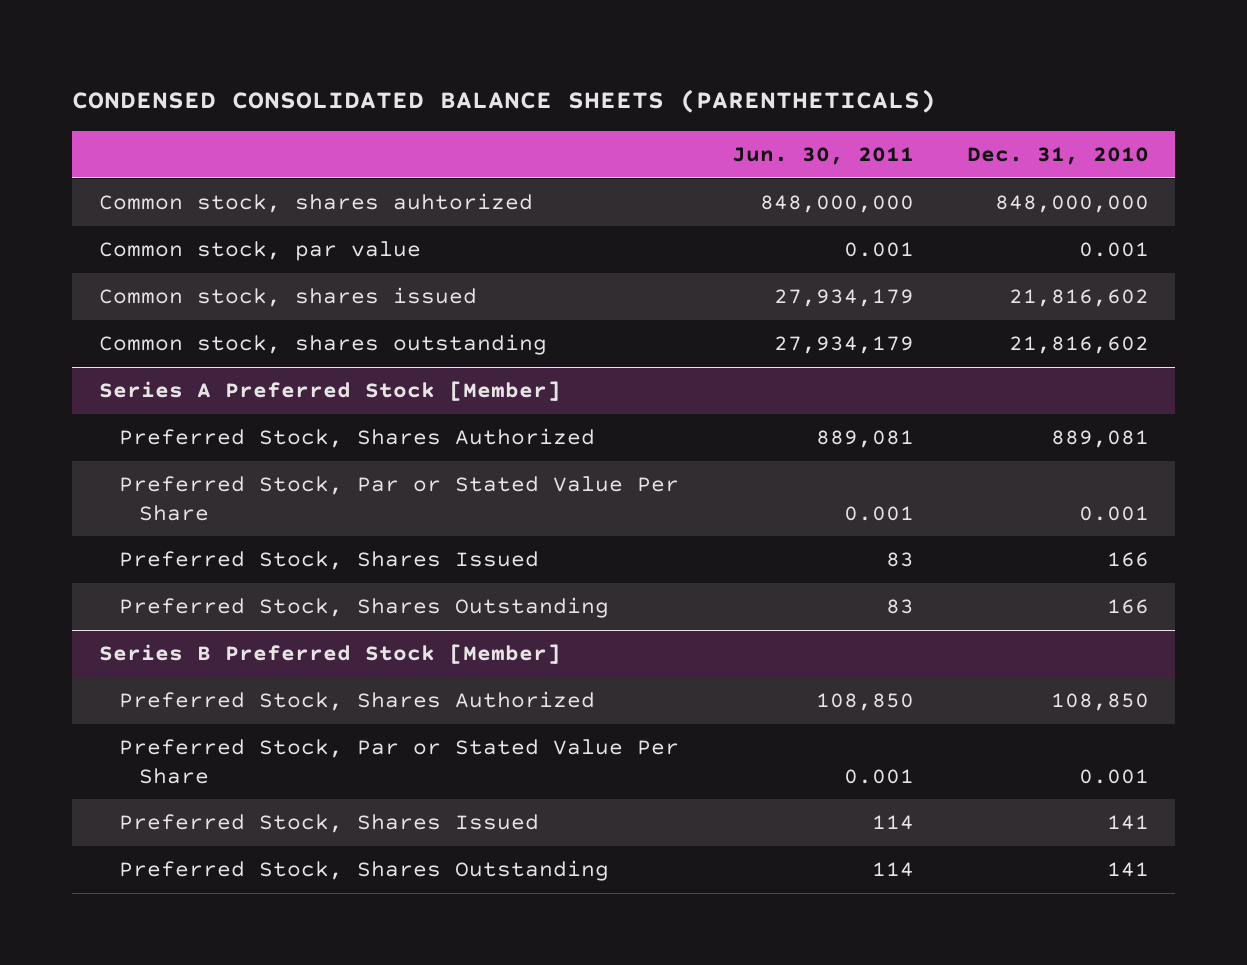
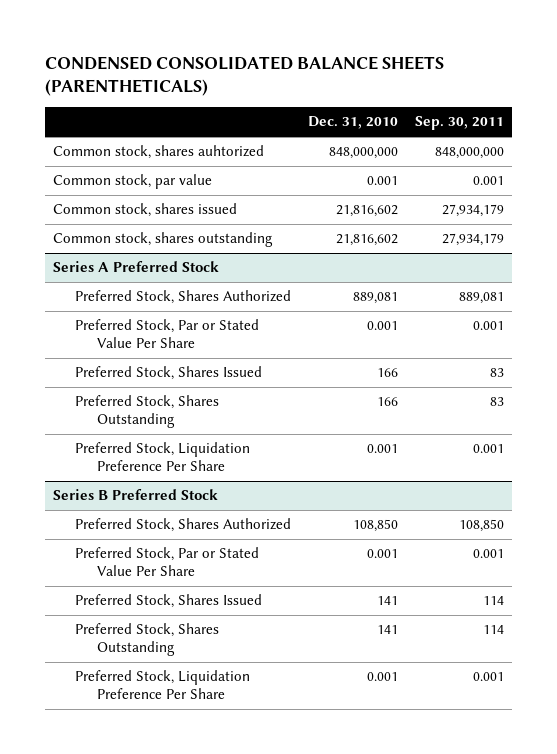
[731,147,914,166] Jun. 30, 2011 -> none
none -> [414,116,504,131] Sep. 30, 2011
[98,381,561,402] Series A Preferred Stock [Member] -> [53,261,220,273] Series A Preferred Stock
none -> [75,442,251,472] Preferred Stock, Liquidation Preference Per Share
[98,644,561,665] Series B Preferred Stock [Member] -> [53,489,219,501] Series B Preferred Stock
none -> [75,670,251,700] Preferred Stock, Liquidation Preference Per Share

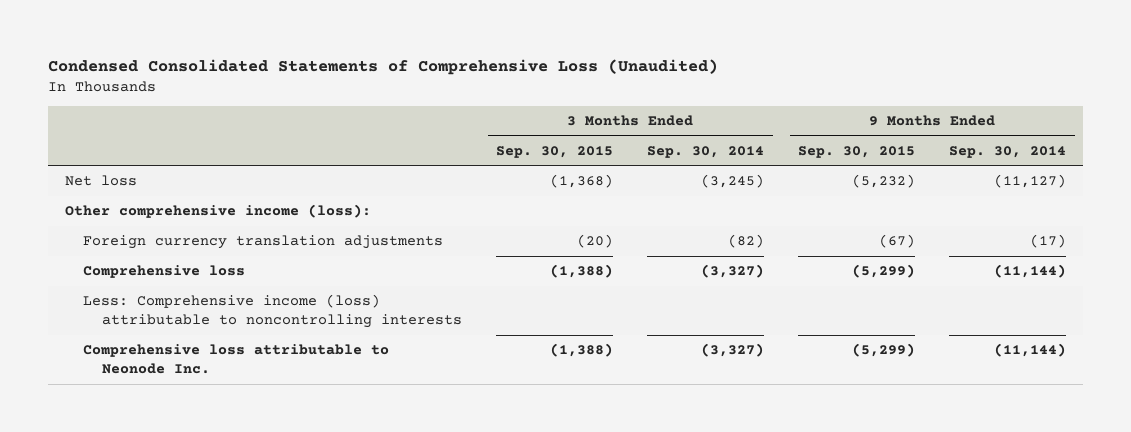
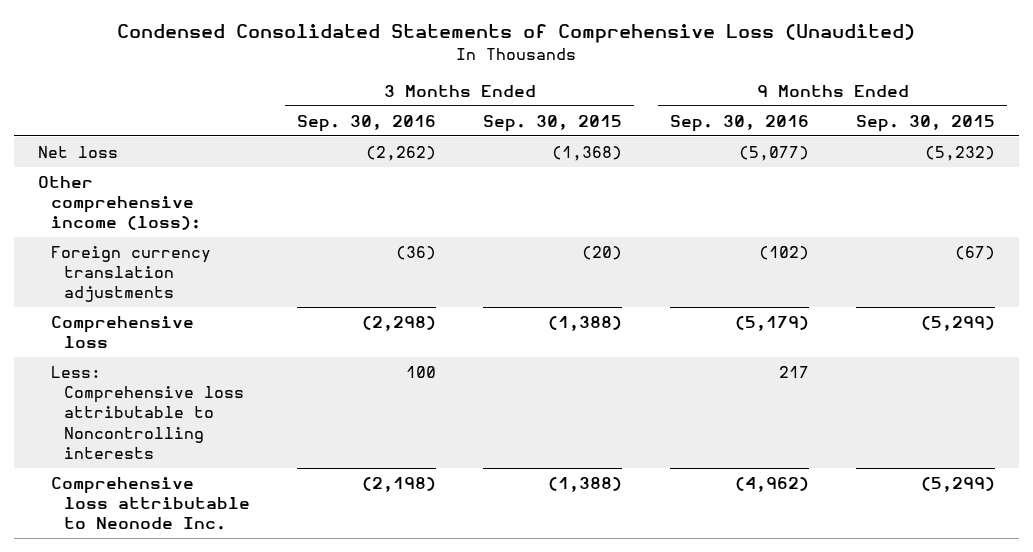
[647,145,765,158] Sep. 30, 2014 -> none
[949,145,1067,158] Sep. 30, 2014 -> none
none -> [297,114,437,132] Sep. 30, 2016
none -> [669,114,809,132] Sep. 30, 2016
[83,294,463,329] Less: Comprehensive income (loss) attributable to noncontrolling interests -> [50,366,244,459] Less: Comprehensive loss attributable to Noncontrolling interests

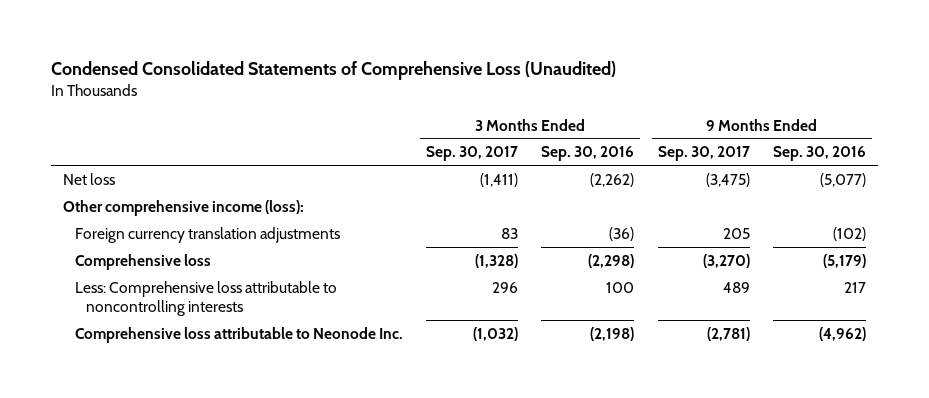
[483,114,623,132] Sep. 30, 2015 -> none
[856,114,996,132] Sep. 30, 2015 -> none
none -> [426,146,519,162] Sep. 30, 2017
none -> [657,146,750,162] Sep. 30, 2017
[50,366,244,459] Less: Comprehensive loss attributable to Noncontrolling interests -> [74,280,337,317] Less: Comprehensive loss attributable to noncontrolling interests

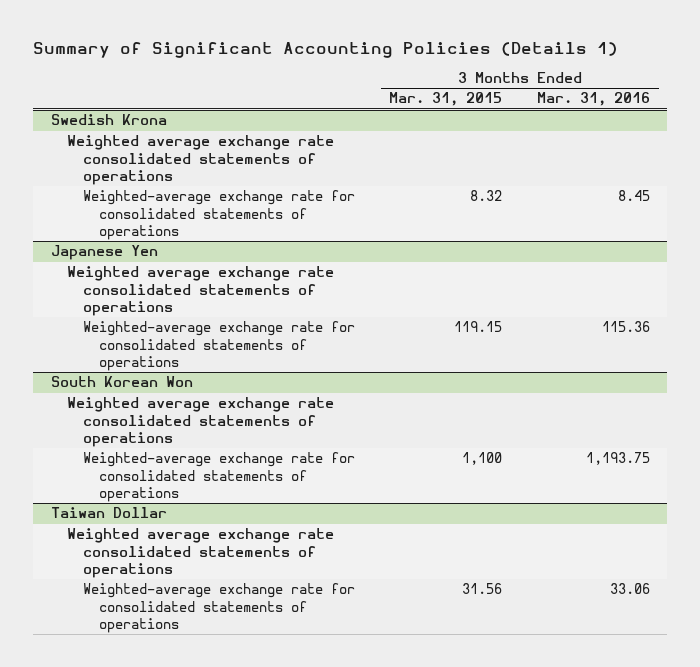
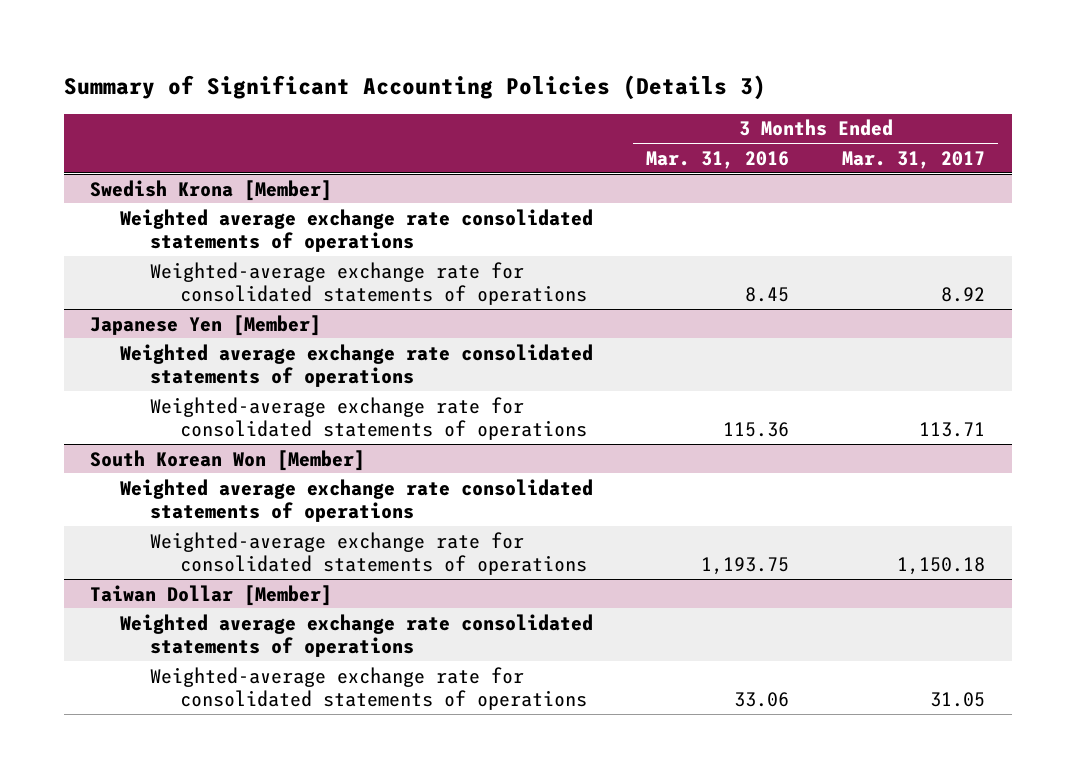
[33,42,619,59] Summary of Significant Accounting Policies (Details 1) -> [63,75,766,101] Summary of Significant Accounting Policies (Details 3)
[389,92,503,107] Mar. 31, 2015 -> none
none -> [842,150,986,169] Mar. 31, 2017
[50,114,167,126] Swedish Krona -> [90,179,333,201] Swedish Krona [Member]
[50,245,158,261] Japanese Yen -> [90,314,322,336] Japanese Yen [Member]
[50,376,193,388] South Korean Won -> [90,449,366,471] South Korean Won [Member]
[50,507,167,519] Taiwan Dollar -> [90,584,333,606] Taiwan Dollar [Member]

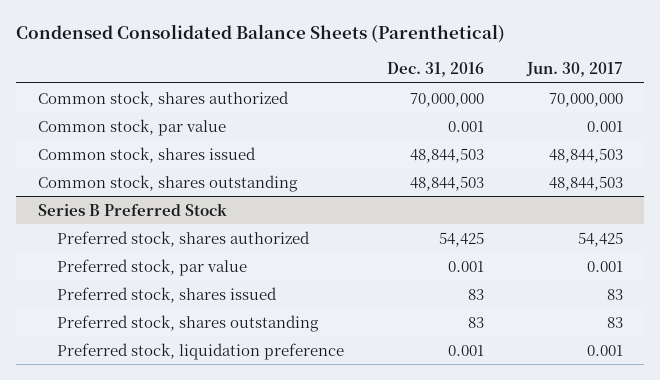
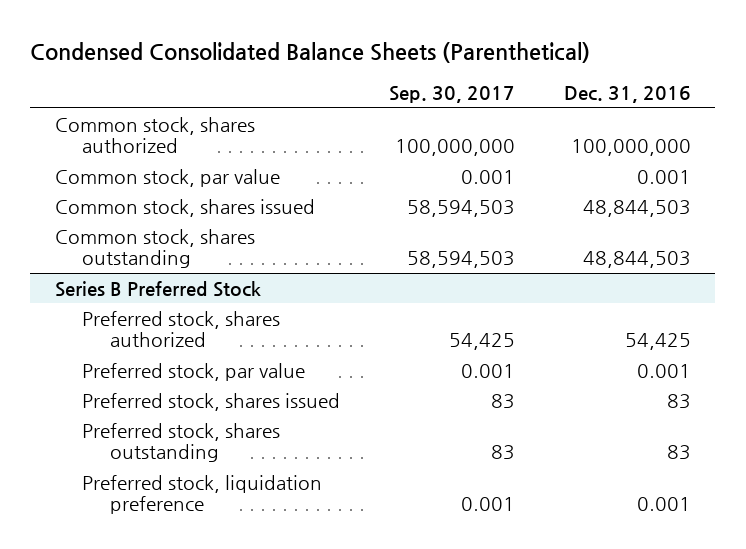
[525,61,623,77] Jun. 30, 2017 -> none
none -> [389,86,516,104] Sep. 30, 2017
[409,92,484,107] 70,000,000 -> [570,139,691,157] 100,000,000

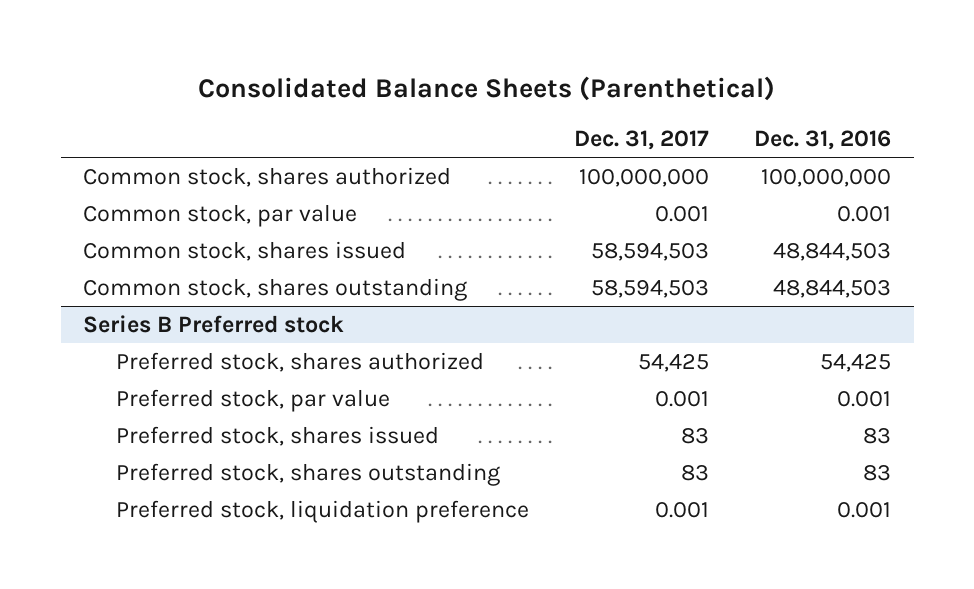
[30,42,591,64] Condensed Consolidated Balance Sheets (Parenthetical) -> [198,75,776,101] Consolidated Balance Sheets (Parenthetical)
[389,86,516,104] Sep. 30, 2017 -> none
none -> [574,130,710,151] Dec. 31, 2017
[54,280,261,297] Series B Preferred Stock -> [83,314,345,333] Series B Preferred stock

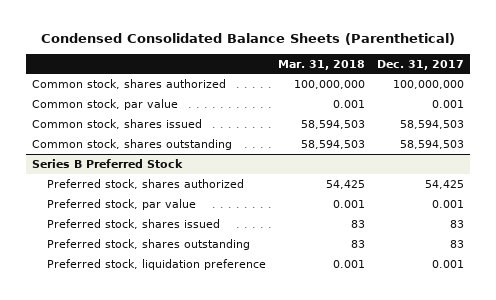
[198,75,776,101] Consolidated Balance Sheets (Parenthetical) -> [40,32,455,45] Condensed Consolidated Balance Sheets (Parenthetical)
[754,130,892,151] Dec. 31, 2016 -> none
none -> [278,59,366,70] Mar. 31, 2018
[83,314,345,333] Series B Preferred stock -> [31,158,183,168] Series B Preferred Stock

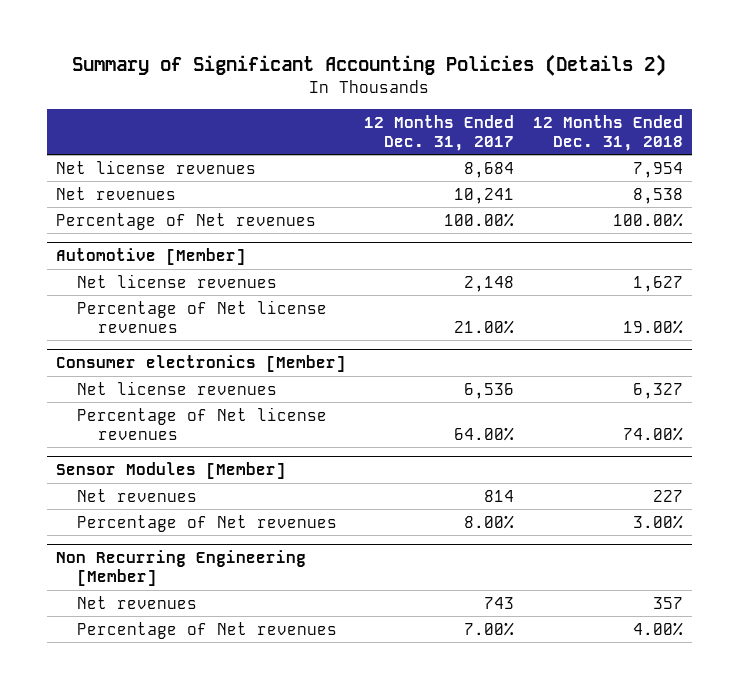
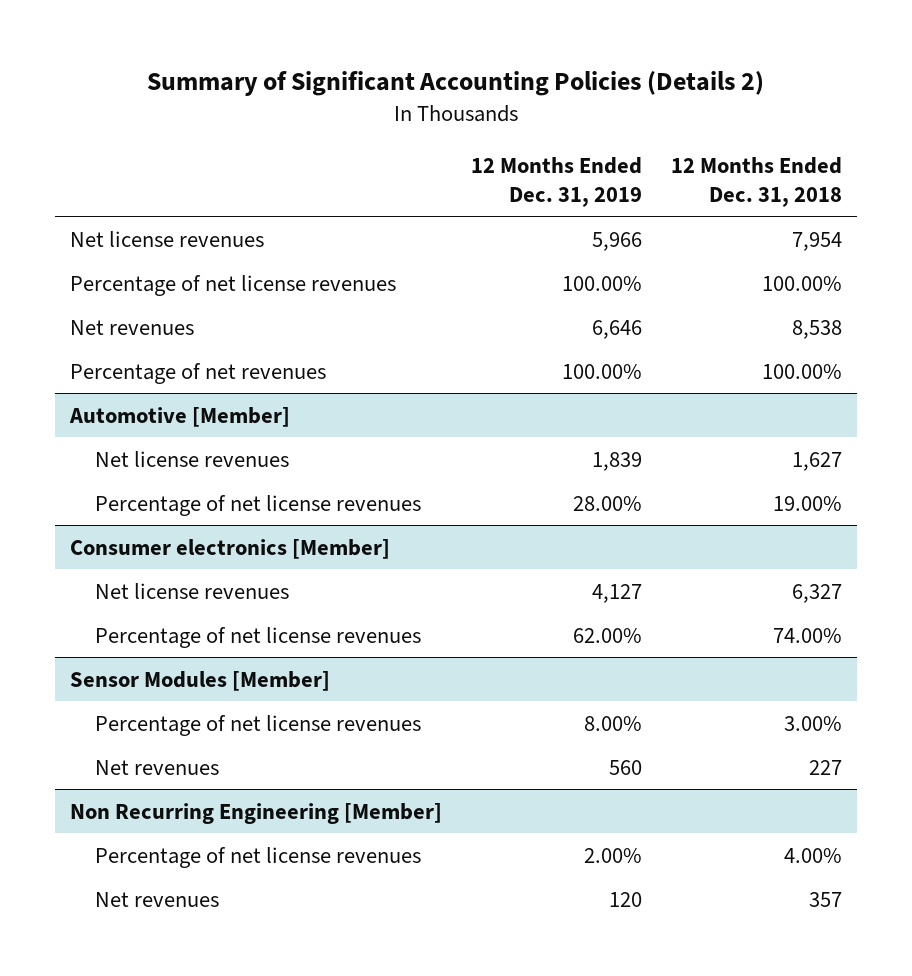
[364,114,515,151] 12 Months Ended Dec. 31, 2017 -> none
none -> [471,156,643,207] 12 Months Ended Dec. 31, 2019
none -> [69,274,396,296] Percentage of net license revenues
[55,212,316,230] Percentage of Net revenues -> [69,362,326,384] Percentage of net revenues
[76,299,327,333] Percentage of Net license revenues -> [94,494,421,516] Percentage of net license revenues
[76,406,327,440] Percentage of Net license revenues -> [94,626,421,648] Percentage of net license revenues
none -> [94,714,421,736] Percentage of net license revenues
[76,514,337,532] Percentage of Net revenues -> none
none -> [94,846,421,868] Percentage of net license revenues
[76,621,337,639] Percentage of Net revenues -> none

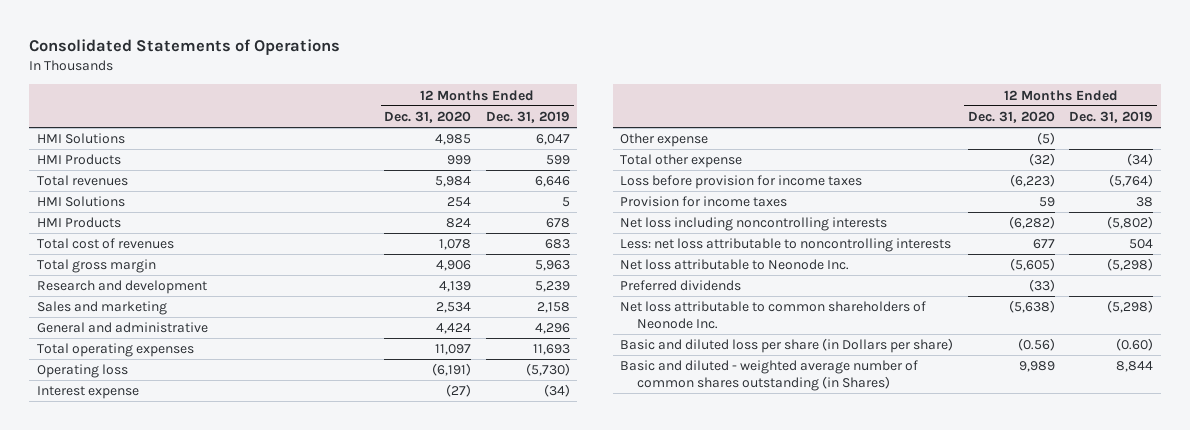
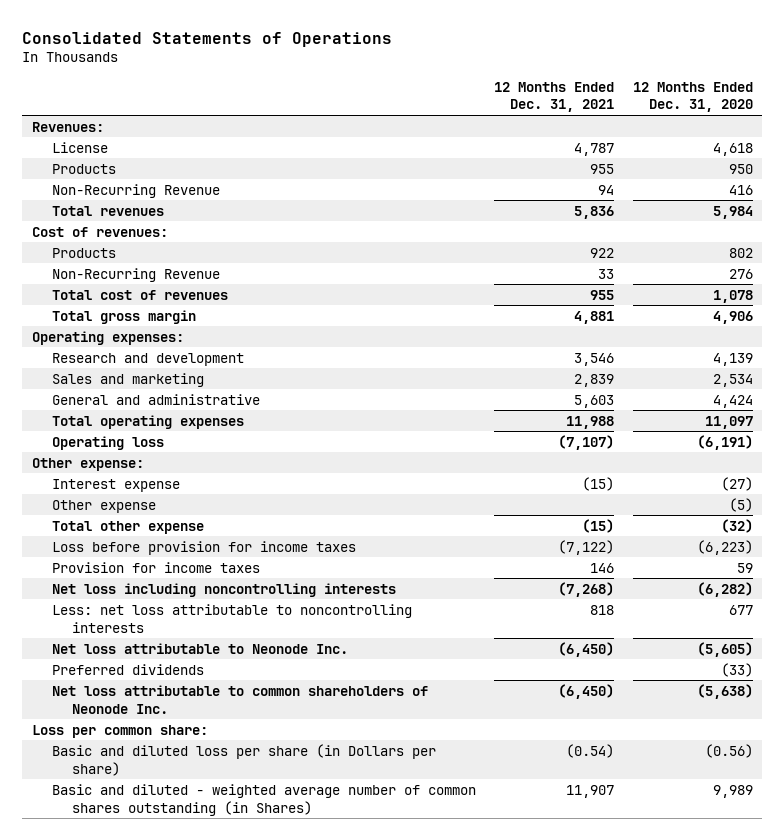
[485,110,570,123] Dec. 31, 2019 -> none
none -> [494,81,615,113] 12 Months Ended Dec. 31, 2021
[36,133,125,145] HMI Solutions -> none
none -> [31,121,104,132] Revenues:
none -> [51,141,108,153] License
[36,154,121,166] HMI Products -> [51,163,116,174] Products
[447,155,472,166] 999 -> [728,163,753,174] 950
none -> [51,183,220,198] Non-Recurring Revenue
[36,196,125,208] HMI Solutions -> none
none -> [31,226,168,237] Cost of revenues:
[36,217,121,229] HMI Products -> [51,247,116,258] Products
[446,218,472,229] 824 -> [728,247,753,258] 802
none -> [51,267,220,282] Non-Recurring Revenue
none -> [31,330,184,345] Operating expenses:
none -> [31,457,144,471] Other expense:
none -> [31,724,208,738] Loss per common share:

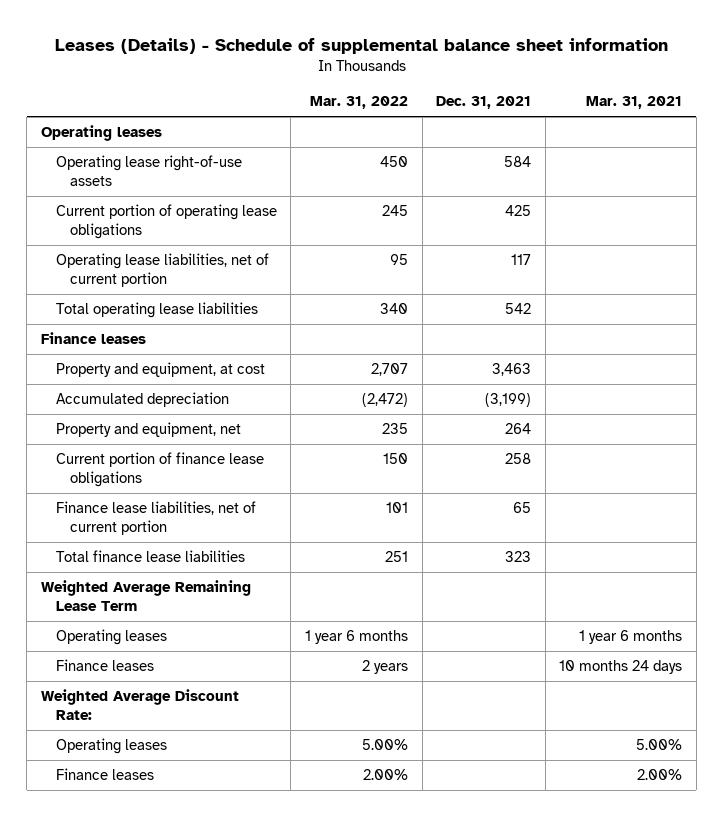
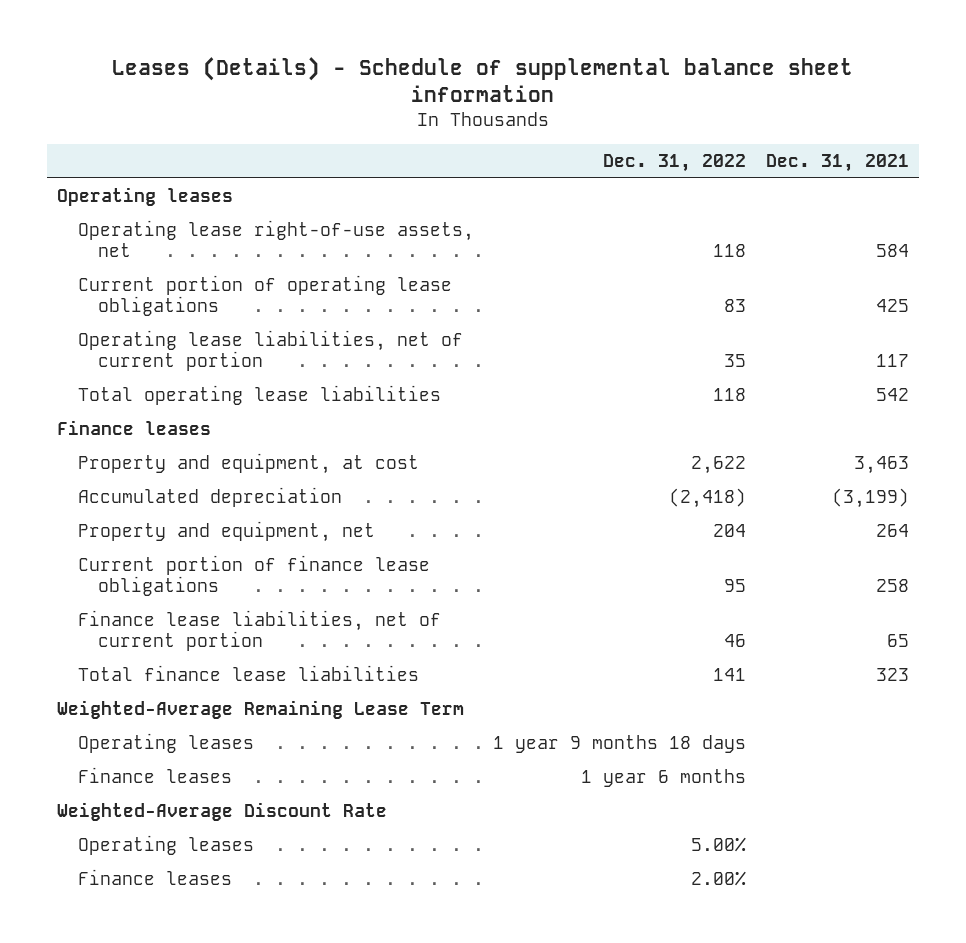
[309,96,408,110] Mar. 31, 2022 -> none
[586,96,683,110] Mar. 31, 2021 -> none
none -> [603,154,747,173] Dec. 31, 2022
[55,155,242,187] Operating lease right-of-use assets -> [77,220,474,258] Operating lease right-of-use assets, net
[41,580,252,612] Weighted Average Remaining Lease Term -> [57,700,465,720] Weighted-Average Remaining Lease Term
[41,689,240,721] Weighted Average Discount Rate: -> [57,802,388,822] Weighted-Average Discount Rate

